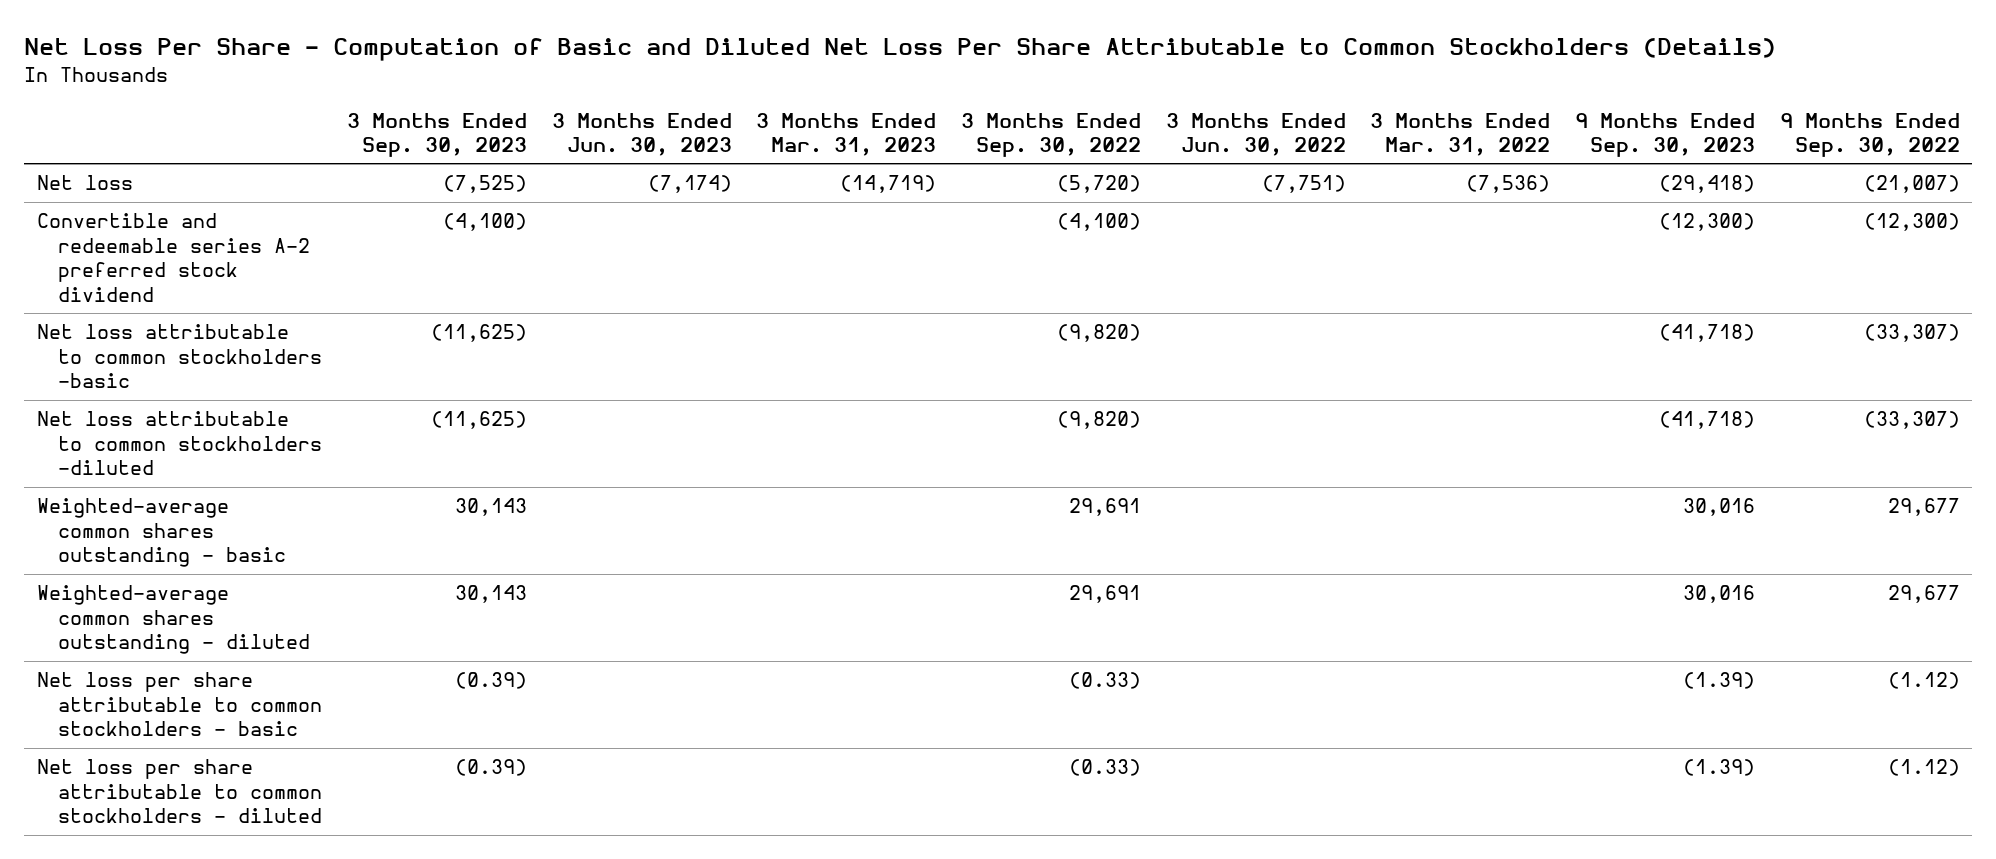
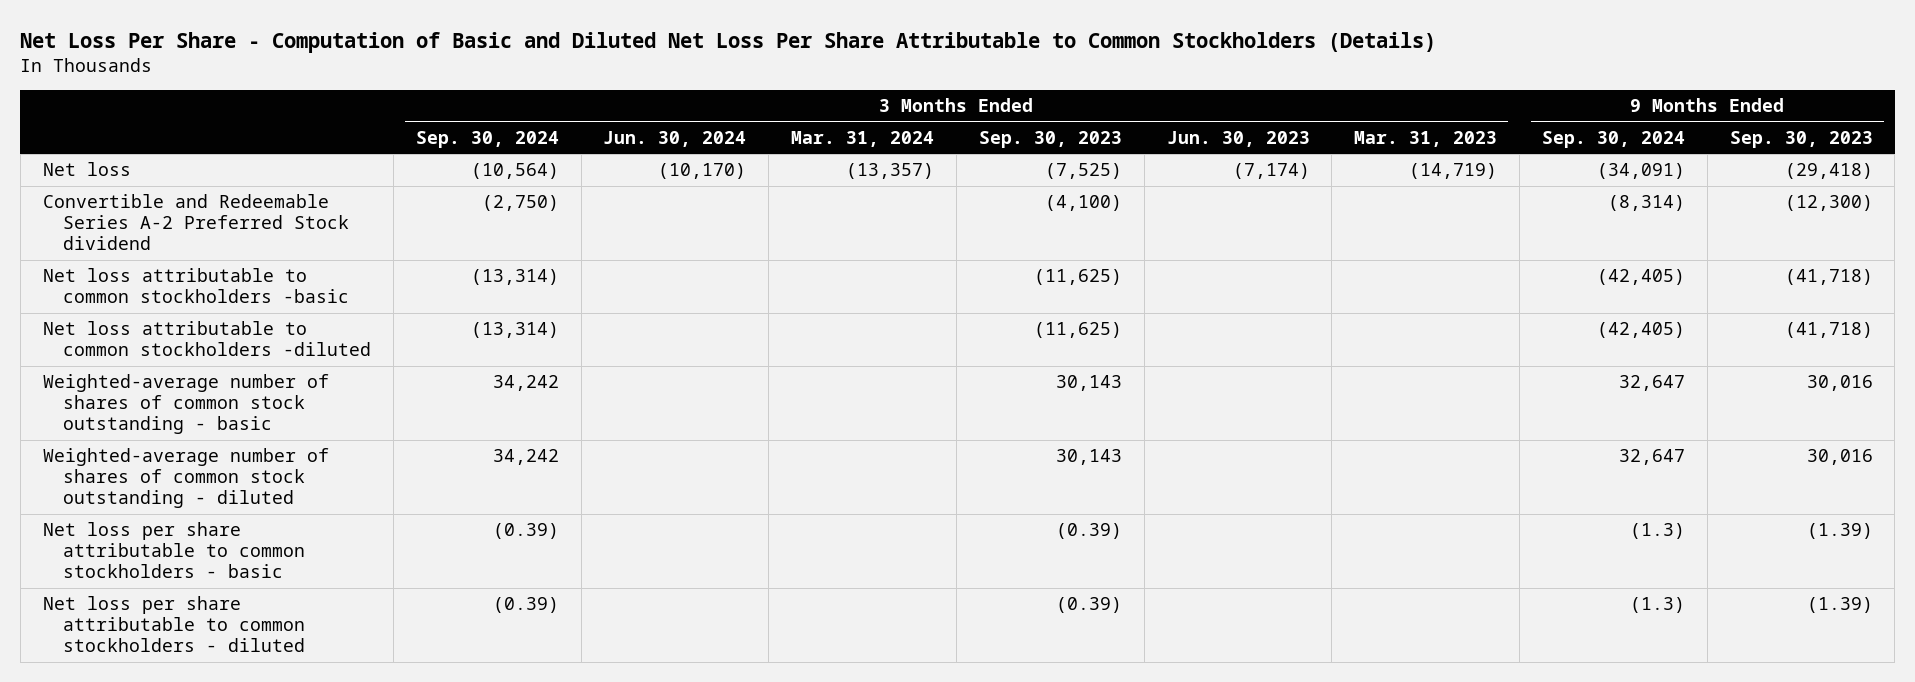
[960,112,1141,158] 3 Months Ended Sep. 30, 2022 -> none
[1165,112,1346,157] 3 Months Ended Jun. 30, 2022 -> none
[1370,112,1551,157] 3 Months Ended Mar. 31, 2022 -> none
[1779,112,1960,158] 9 Months Ended Sep. 30, 2022 -> none
none -> [415,130,559,148] Sep. 30, 2024
none -> [603,130,747,147] Jun. 30, 2024
none -> [791,130,935,147] Mar. 31, 2024
none -> [1541,130,1685,148] Sep. 30, 2024
[36,213,311,302] Convertible and redeemable series A-2 preferred stock dividend -> [42,194,350,251] Convertible and Redeemable Series A-2 Preferred Stock dividend
[36,498,287,568] Weighted-average common shares outstanding - basic -> [42,374,329,435] Weighted-average number of shares of common stock outstanding - basic
[36,585,311,655] Weighted-average common shares outstanding - diluted -> [42,448,329,509] Weighted-average number of shares of common stock outstanding - diluted

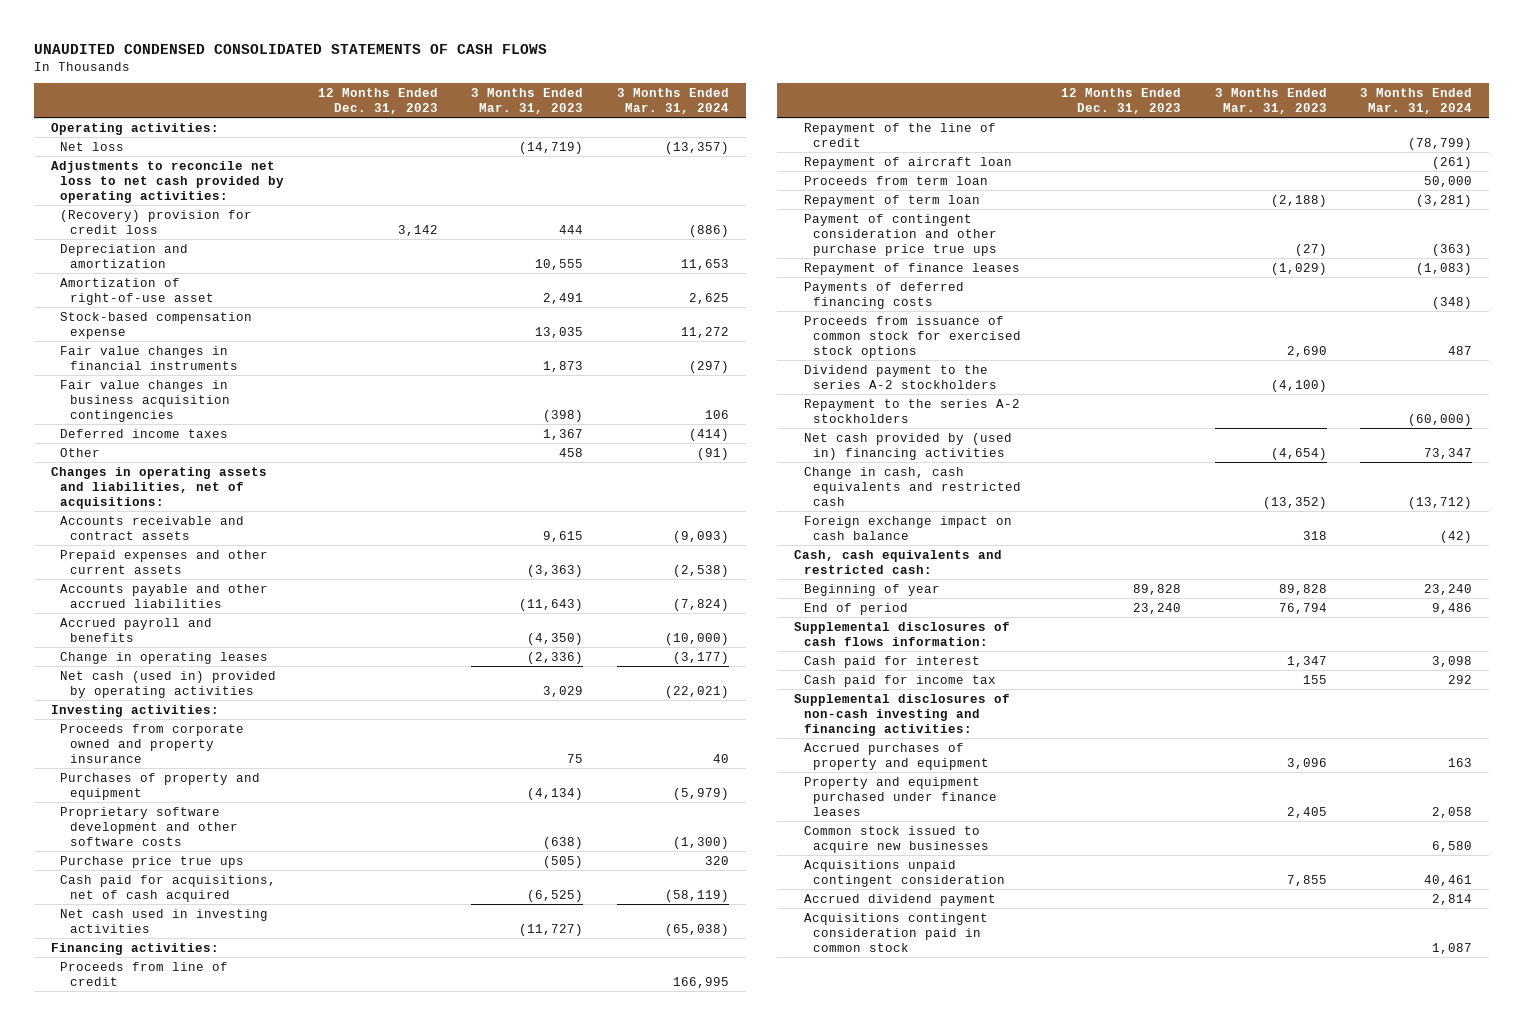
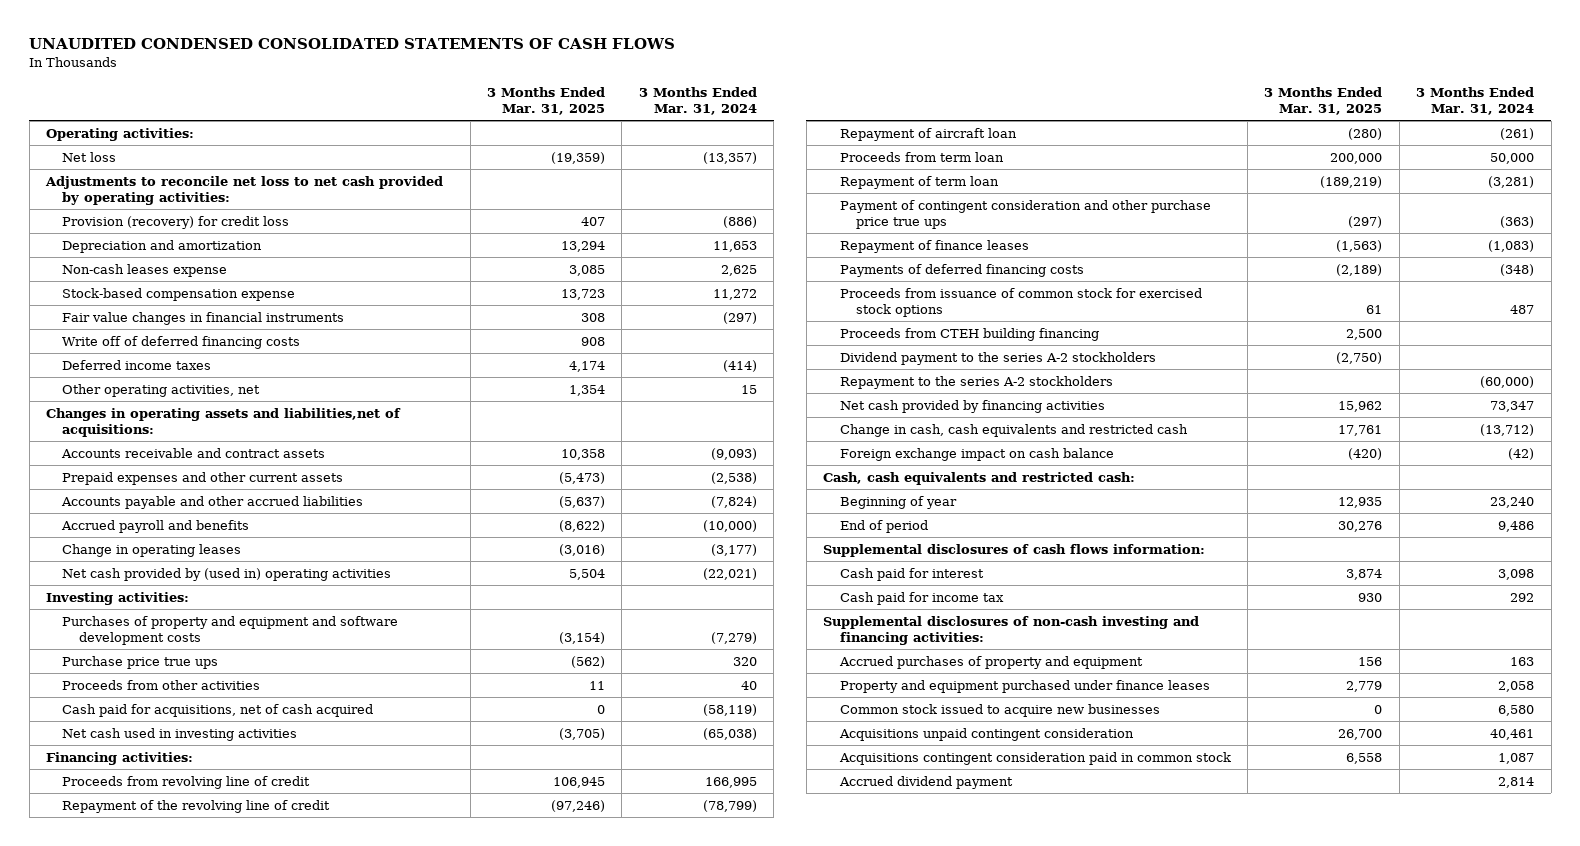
[317,87,438,114] 12 Months Ended Dec. 31, 2023 -> none
[471,87,584,114] 3 Months Ended Mar. 31, 2023 -> none
none -> [486,87,605,115] 3 Months Ended Mar. 31, 2025
[60,209,253,234] (Recovery) provision for credit loss -> [62,215,290,229] Provision (recovery) for credit loss
[60,277,215,305] Amortization of right-of-use asset -> [62,263,228,277] Non-cash leases expense
[60,379,231,422] Fair value changes in business acquisition contingencies -> none
none -> [62,335,301,349] Write off of deferred financing costs
[60,447,101,457] Other -> none
none -> [62,383,261,397] Other operating activities, net
[50,466,267,509] Changes in operating assets and liabilities, net of acquisitions: -> [45,407,401,437] Changes in operating assets and liabilities,net of acquisitions:
[60,670,277,698] Net cash (used in) provided by operating activities -> [62,567,392,581] Net cash provided by (used in) operating activities
[60,723,245,763] Proceeds from corporate owned and property insurance -> none
[60,806,239,846] Proprietary software development and other software costs -> none
[60,772,261,800] Purchases of property and equipment -> [62,615,399,645] Purchases of property and equipment and software development costs
[672,787,729,800] (5,979) -> [710,631,757,644] (7,279)
none -> [62,679,261,690] Proceeds from other activities
[60,961,229,986] Proceeds from line of credit -> [62,775,311,789] Proceeds from revolving line of credit
[803,122,996,147] Repayment of the line of credit -> [62,799,331,813] Repayment of the revolving line of credit
none -> [839,327,1099,341] Proceeds from CTEH building financing
[803,432,1012,460] Net cash provided by (used in) financing activities -> [839,399,1105,413] Net cash provided by financing activities
[803,893,996,906] Accrued dividend payment -> [838,775,1013,789] Accrued dividend payment

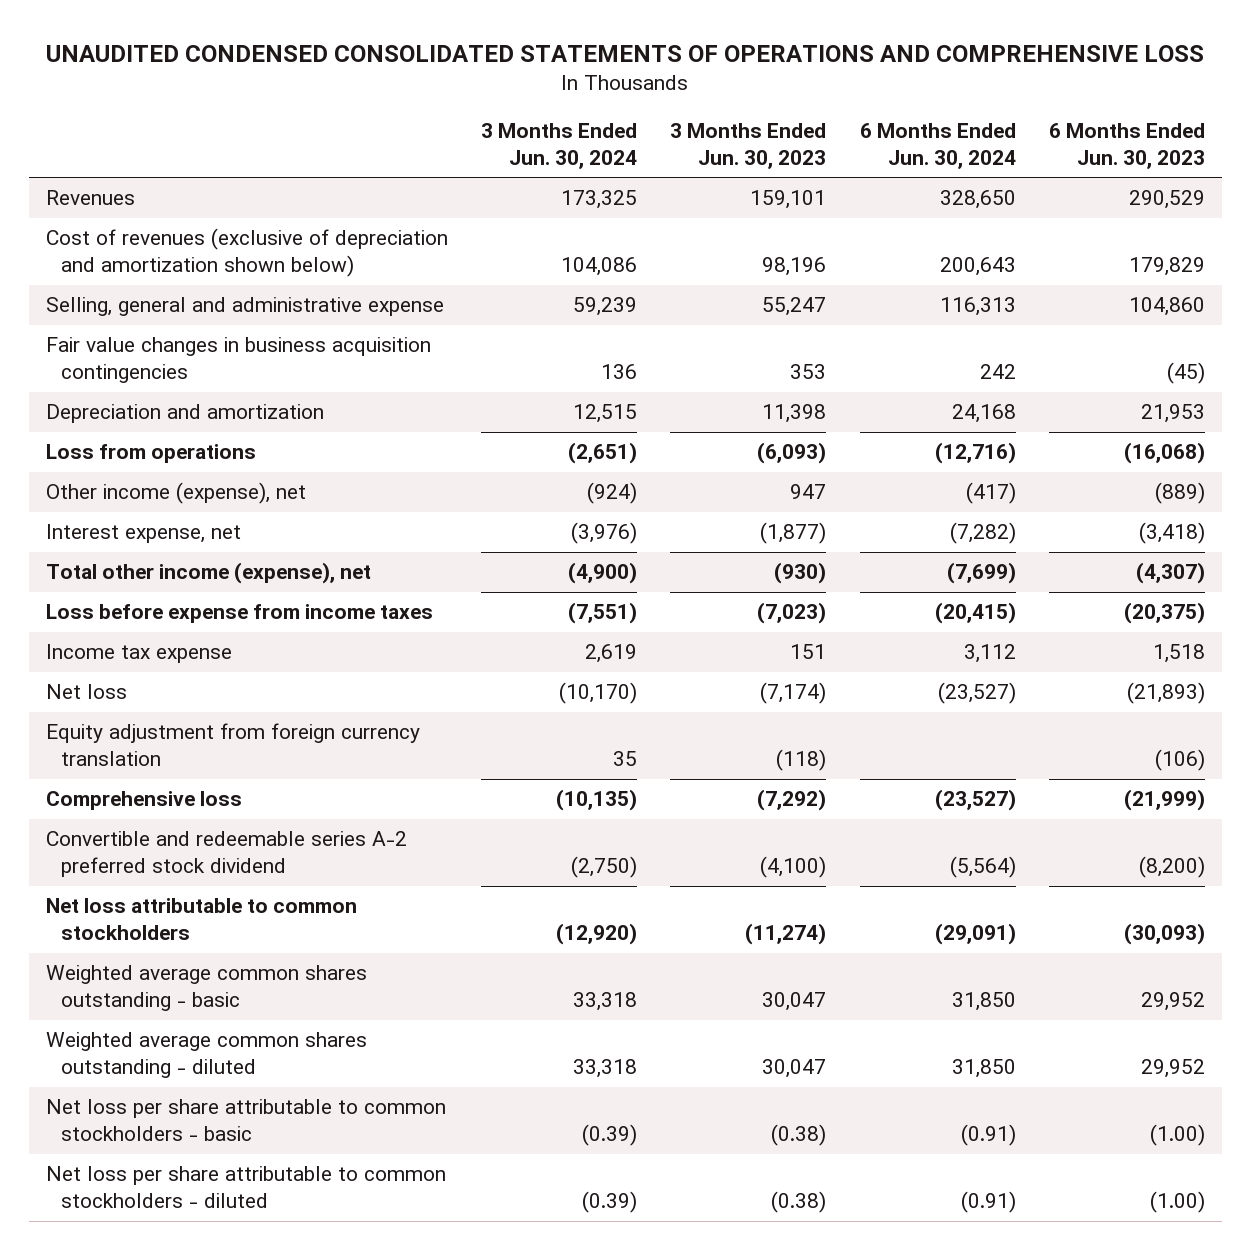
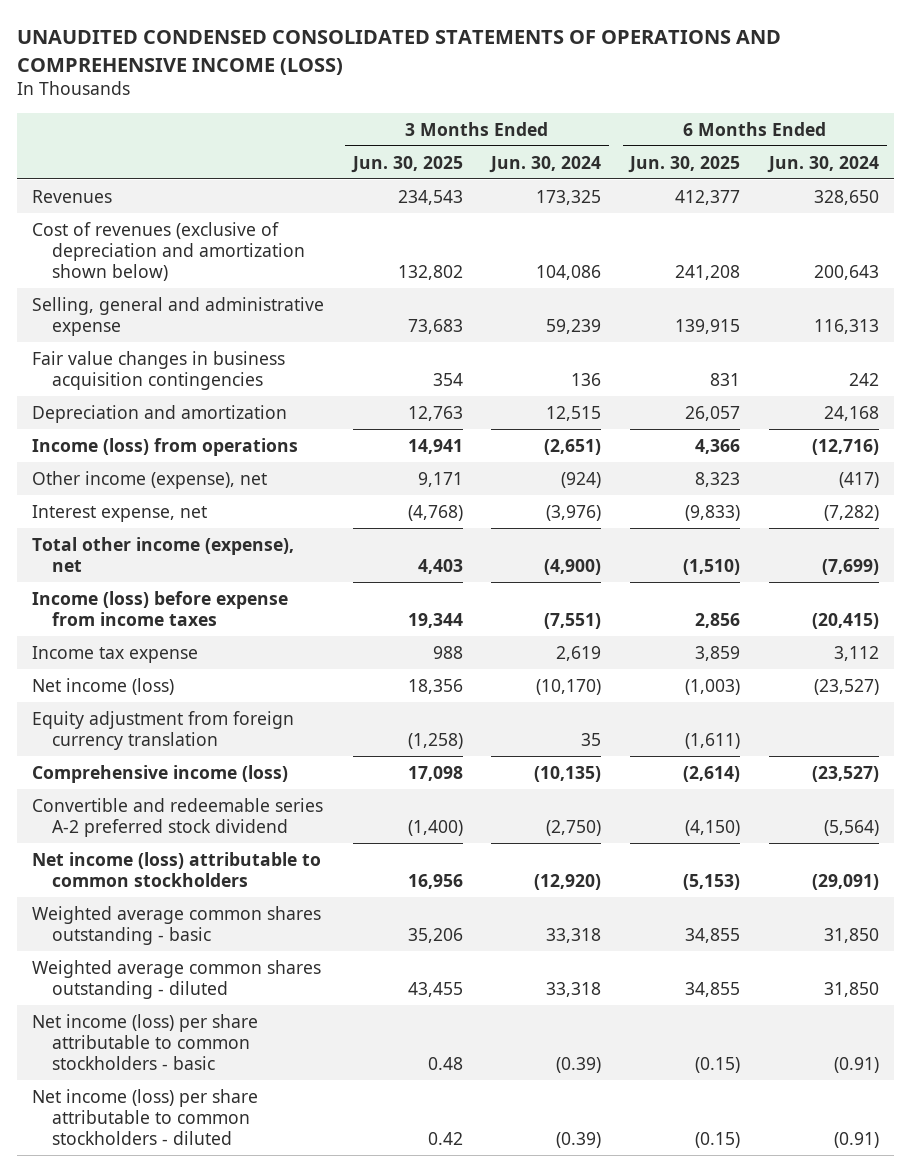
[46,44,1205,62] UNAUDITED CONDENSED CONSOLIDATED STATEMENTS OF OPERATIONS AND COMPREHENSIVE LOSS -> [17,30,782,75] UNAUDITED CONDENSED CONSOLIDATED STATEMENTS OF OPERATIONS AND COMPREHENSIVE INCOME (LOSS)
[670,123,827,169] 3 Months Ended Jun. 30, 2023 -> none
[1048,123,1205,169] 6 Months Ended Jun. 30, 2023 -> none
none -> [350,155,463,173] Jun. 30, 2025
none -> [628,155,741,173] Jun. 30, 2025
[45,444,256,464] Loss from operations -> [31,437,298,456] Income (loss) from operations
[45,604,433,624] Loss before expense from income taxes -> [31,590,288,626] Income (loss) before expense from income taxes
[45,684,127,700] Net loss -> [31,677,174,695] Net income (loss)
[45,791,242,811] Comprehensive loss -> [31,764,288,783] Comprehensive income (loss)
[45,898,357,941] Net loss attributable to common stockholders -> [31,851,321,887] Net income (loss) attributable to common stockholders
[45,1099,446,1142] Net loss per share attributable to common stockholders - basic -> [31,1013,258,1070] Net income (loss) per share attributable to common stockholders - basic
[45,1166,446,1209] Net loss per share attributable to common stockholders - diluted -> [31,1088,258,1145] Net income (loss) per share attributable to common stockholders - diluted

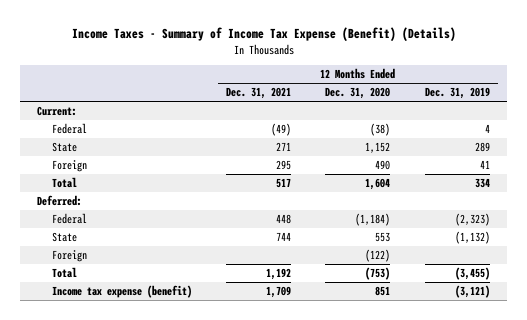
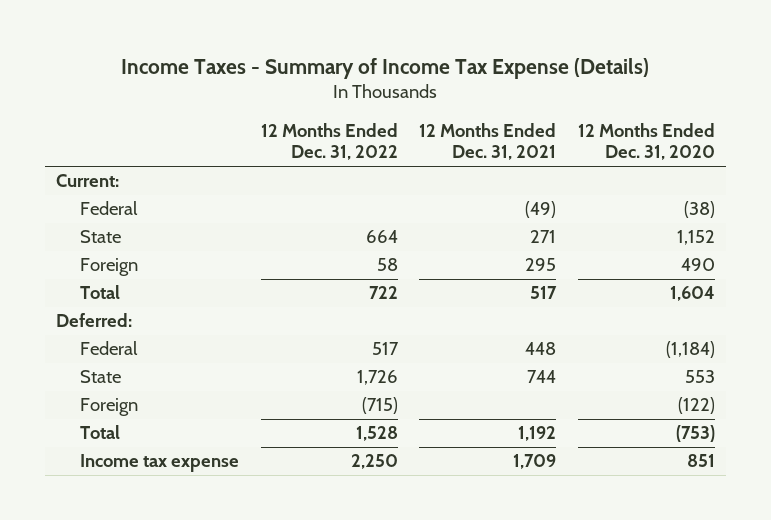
[71,27,456,42] Income Taxes - Summary of Income Tax Expense (Benefit) (Details) -> [121,57,650,79] Income Taxes - Summary of Income Tax Expense (Details)
[424,87,490,100] Dec. 31, 2019 -> none
none -> [260,123,398,161] 12 Months Ended Dec. 31, 2022
[52,285,193,299] Income tax expense (benefit) -> [80,454,240,473] Income tax expense

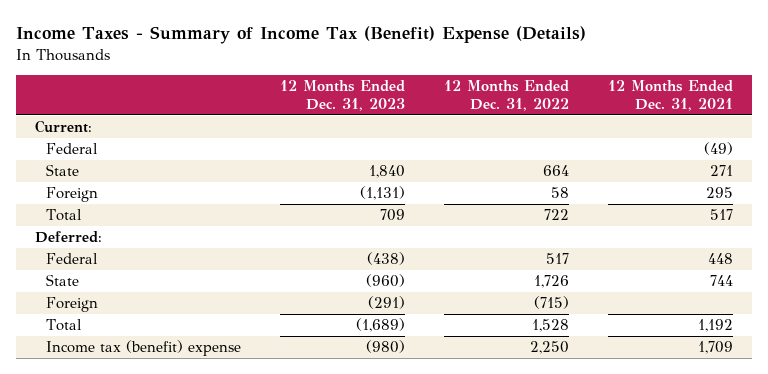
[121,57,650,79] Income Taxes - Summary of Income Tax Expense (Details) -> [15,26,586,45] Income Taxes - Summary of Income Tax (Benefit) Expense (Details)
[577,123,715,161] 12 Months Ended Dec. 31, 2020 -> none
none -> [280,79,406,111] 12 Months Ended Dec. 31, 2023
[80,454,240,473] Income tax expense -> [46,340,242,357] Income tax (benefit) expense

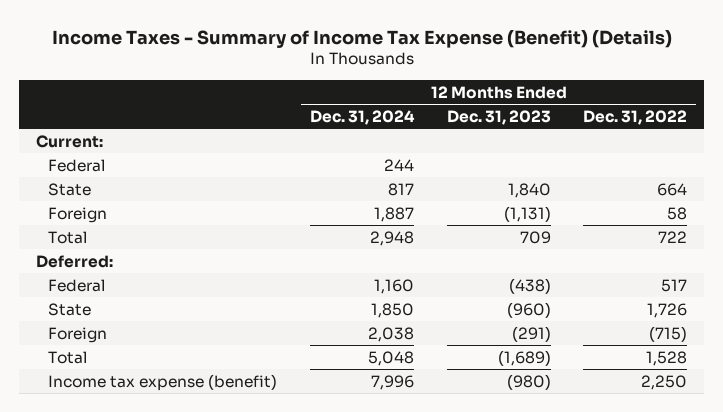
[15,26,586,45] Income Taxes - Summary of Income Tax (Benefit) Expense (Details) -> [51,29,672,48] Income Taxes - Summary of Income Tax Expense (Benefit) (Details)
[607,79,733,111] 12 Months Ended Dec. 31, 2021 -> none
none -> [309,109,415,125] Dec. 31, 2024
[46,340,242,357] Income tax (benefit) expense -> [47,373,277,391] Income tax expense (benefit)

